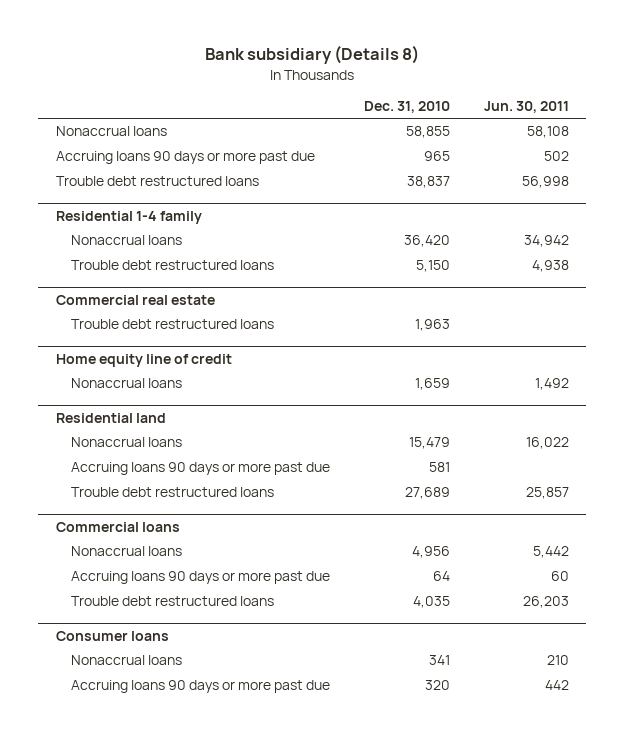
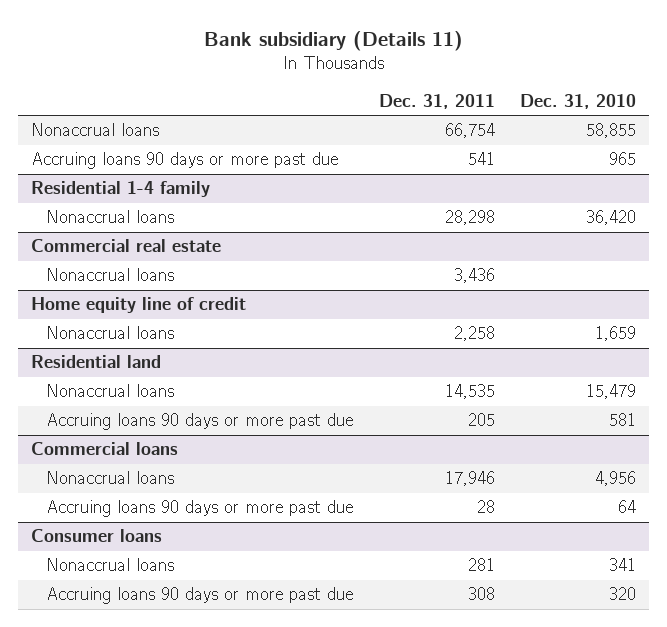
[205,45,420,65] Bank subsidiary (Details 8) -> [203,30,463,51] Bank subsidiary (Details 11)
[484,101,570,114] Jun. 30, 2011 -> none
none -> [378,93,495,109] Dec. 31, 2011
[55,176,259,187] Trouble debt restructured loans -> none
[70,260,274,271] Trouble debt restructured loans -> none
[70,319,274,330] Trouble debt restructured loans -> none
none -> [46,268,175,282] Nonaccrual loans
[70,487,274,498] Trouble debt restructured loans -> none
[70,596,274,607] Trouble debt restructured loans -> none

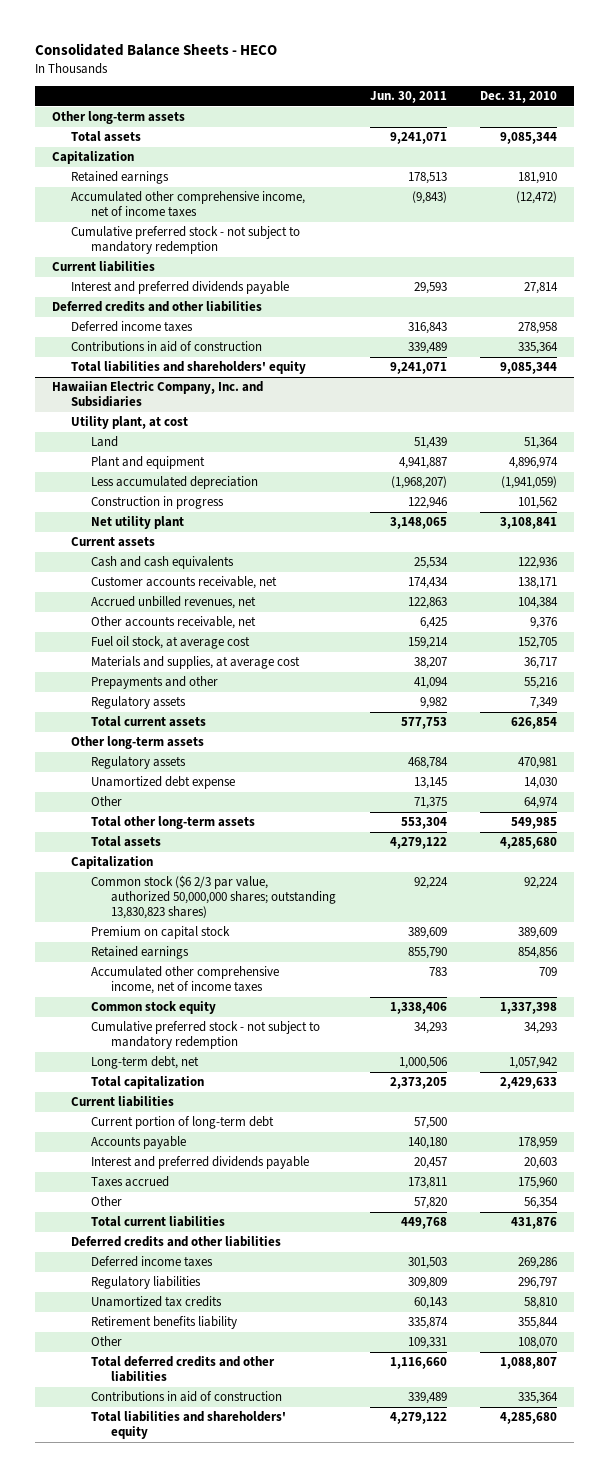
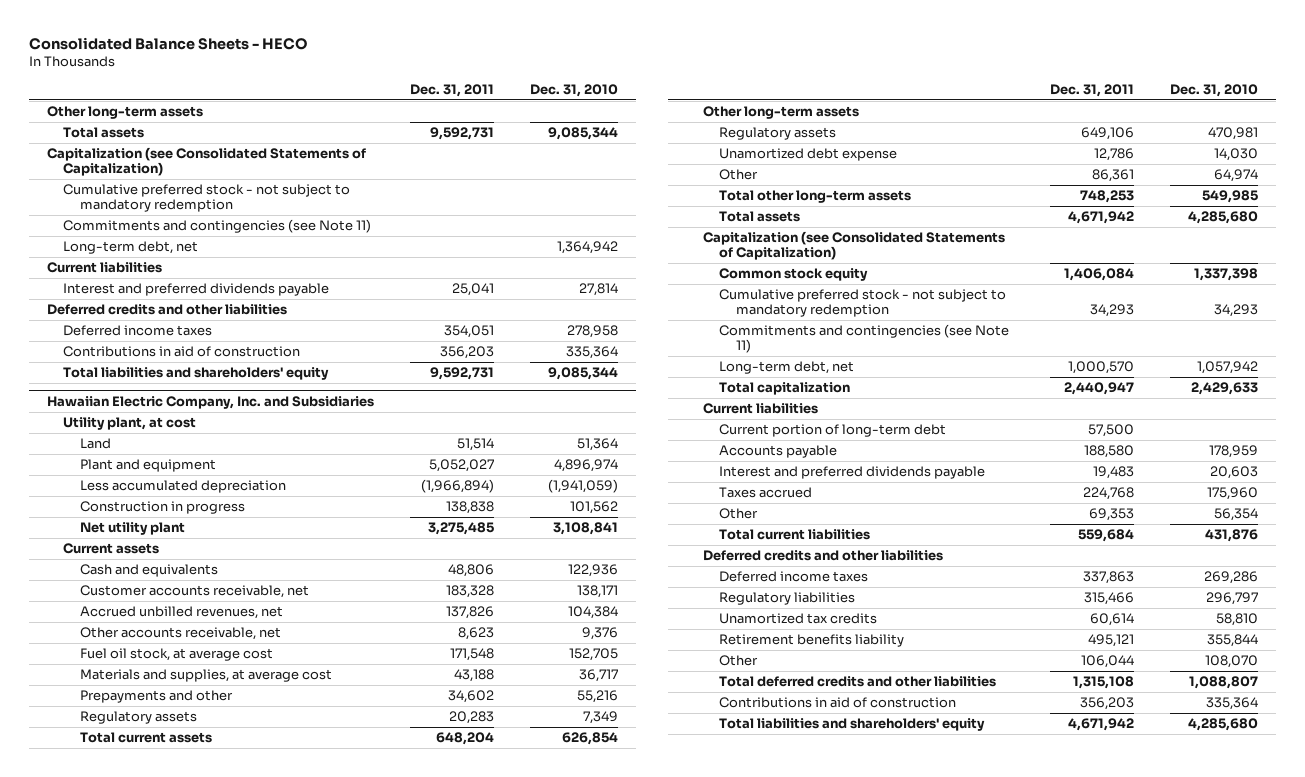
[369,91,447,104] Jun. 30, 2011 -> none
none -> [410,84,495,98] Dec. 31, 2011
[51,151,134,165] Capitalization -> none
[71,171,170,185] Retained earnings -> none
[71,191,306,218] Accumulated other comprehensive income, net of income taxes -> none
none -> [46,147,366,177] Capitalization (see Consolidated Statements of Capitalization)
none -> [63,219,372,234] Commitments and contingencies (see Note 11)
none -> [63,241,199,255] Long-term debt, net
[91,556,235,570] Cash and cash equivalents -> [79,564,218,578] Cash and equivalents
[71,856,154,870] Capitalization -> none
[91,875,337,920] Common stock ($6 2/3 par value, authorized 50,000,000 shares; outstanding 13,830,823 shares) -> none
[91,926,231,940] Premium on capital stock -> none
[91,946,190,960] Retained earnings -> none
[91,966,280,995] Accumulated other comprehensive income, net of income taxes -> none
none -> [702,231,1005,261] Capitalization (see Consolidated Statements of Capitalization)
none -> [719,324,1010,354] Commitments and contingencies (see Note 11)

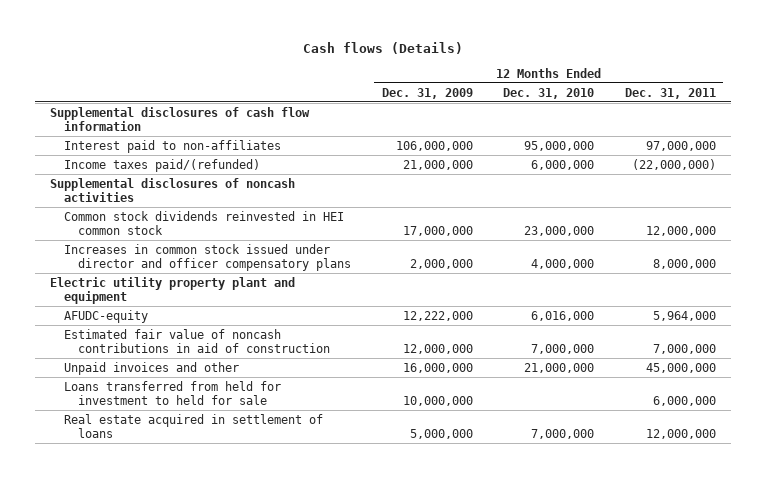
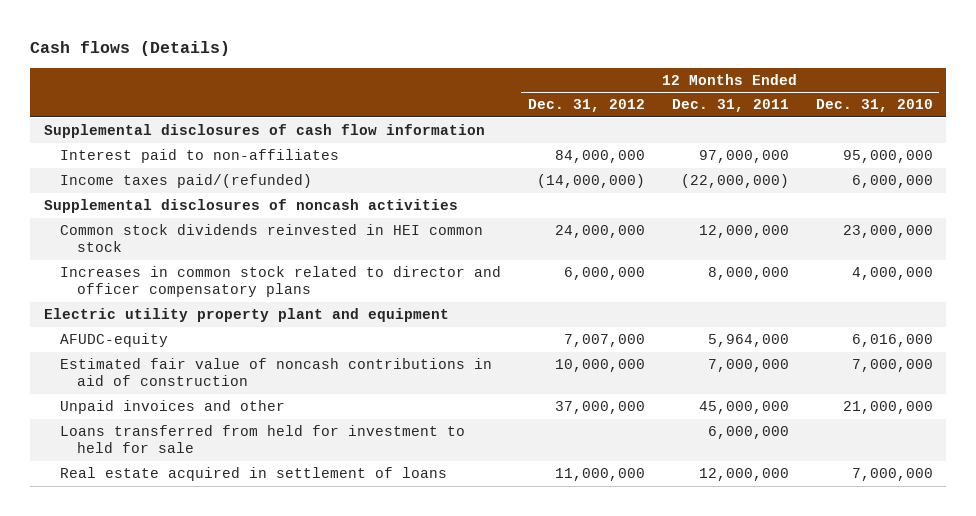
[381,87,473,99] Dec. 31, 2009 -> none
none -> [528,99,646,113] Dec. 31, 2012
[64,243,352,272] Increases in common stock issued under director and officer compensatory plans -> [60,266,502,298] Increases in common stock related to director and officer compensatory plans

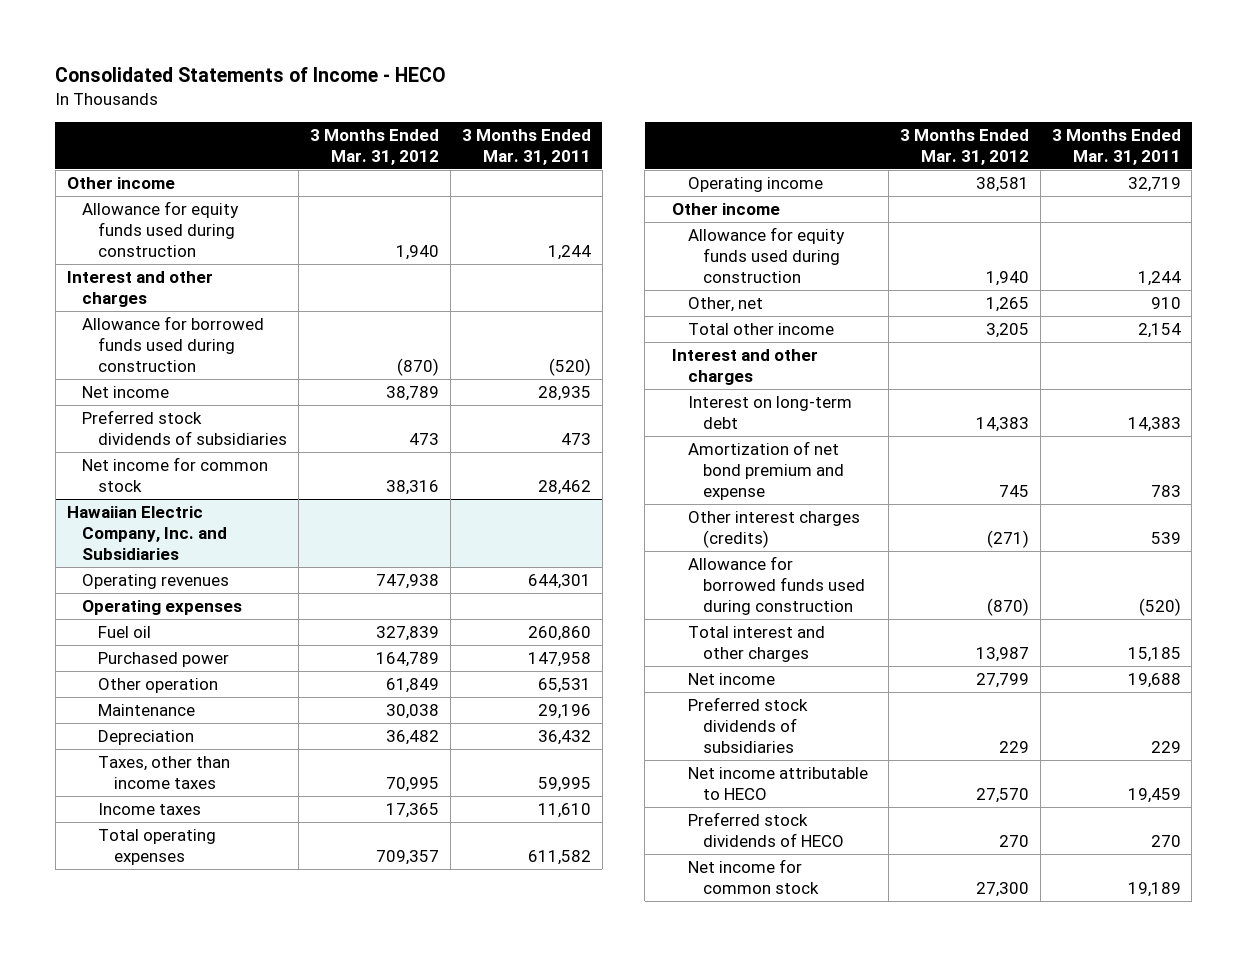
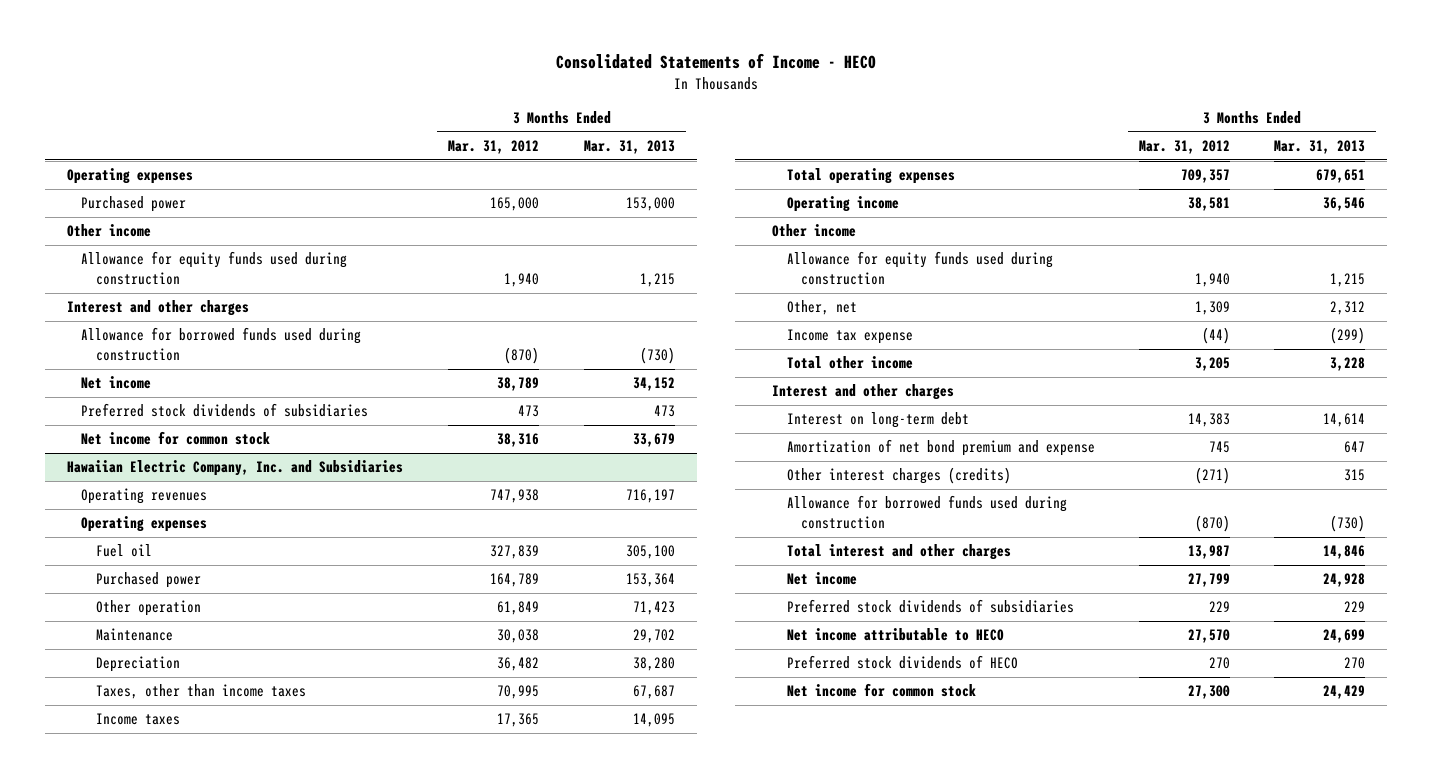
[461,128,591,165] 3 Months Ended Mar. 31, 2011 -> none
none -> [583,140,675,155] Mar. 31, 2013
none -> [66,168,193,185] Operating expenses
none -> [81,196,187,213] Purchased power
[985,297,1029,313] 1,265 -> [1194,301,1230,316] 1,309
none -> [786,329,913,345] Income tax expense

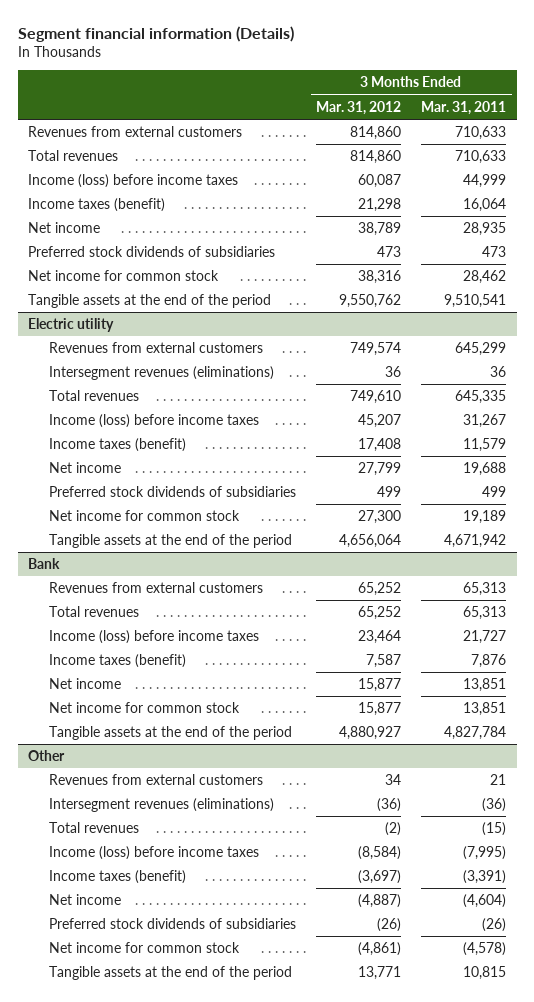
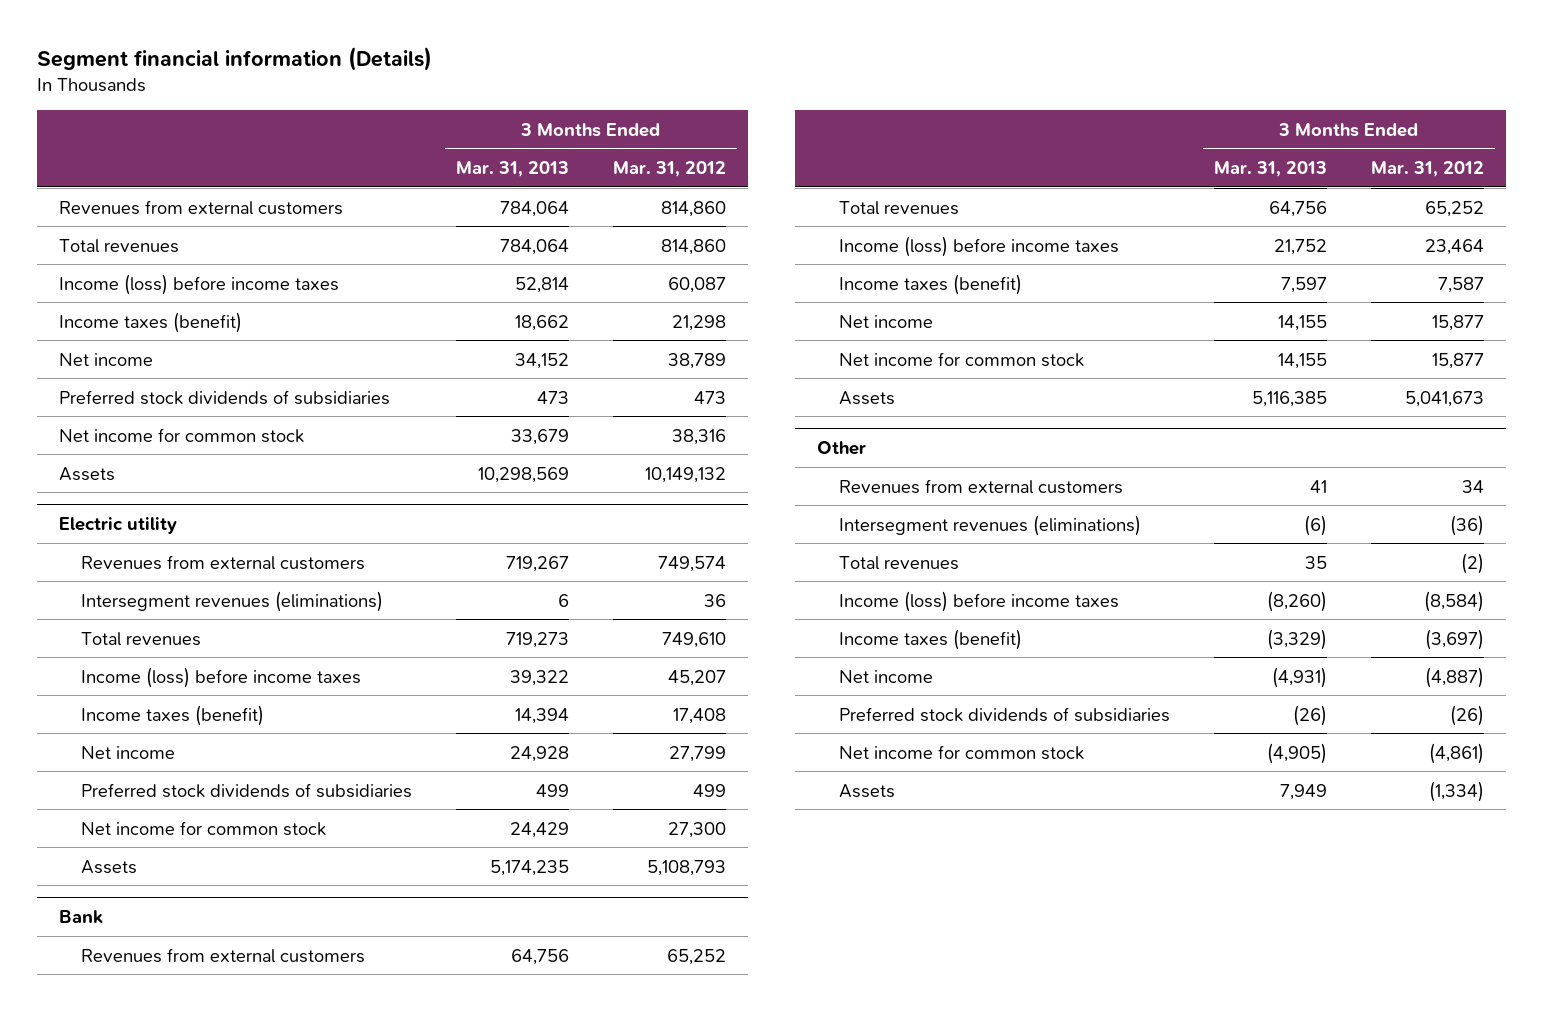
[421,100,507,115] Mar. 31, 2011 -> none
none -> [456,161,570,178] Mar. 31, 2013
[28,294,272,309] Tangible assets at the end of the period -> none
none -> [59,466,116,481] Assets
[48,534,292,549] Tangible assets at the end of the period -> none
none -> [81,859,138,874] Assets
[48,726,292,741] Tangible assets at the end of the period -> none
none -> [839,390,896,405] Assets
[48,966,292,981] Tangible assets at the end of the period -> none
none -> [839,783,896,798] Assets

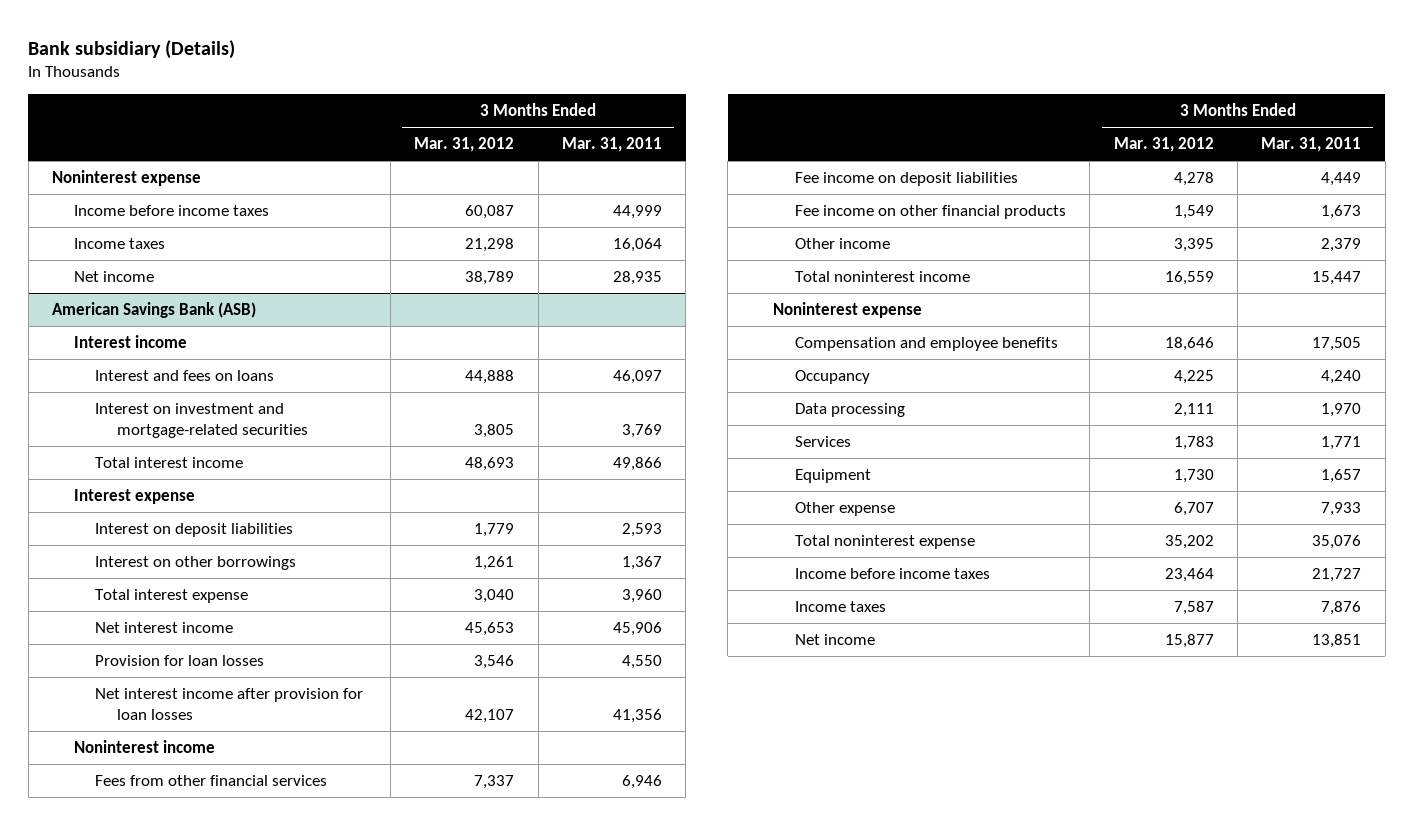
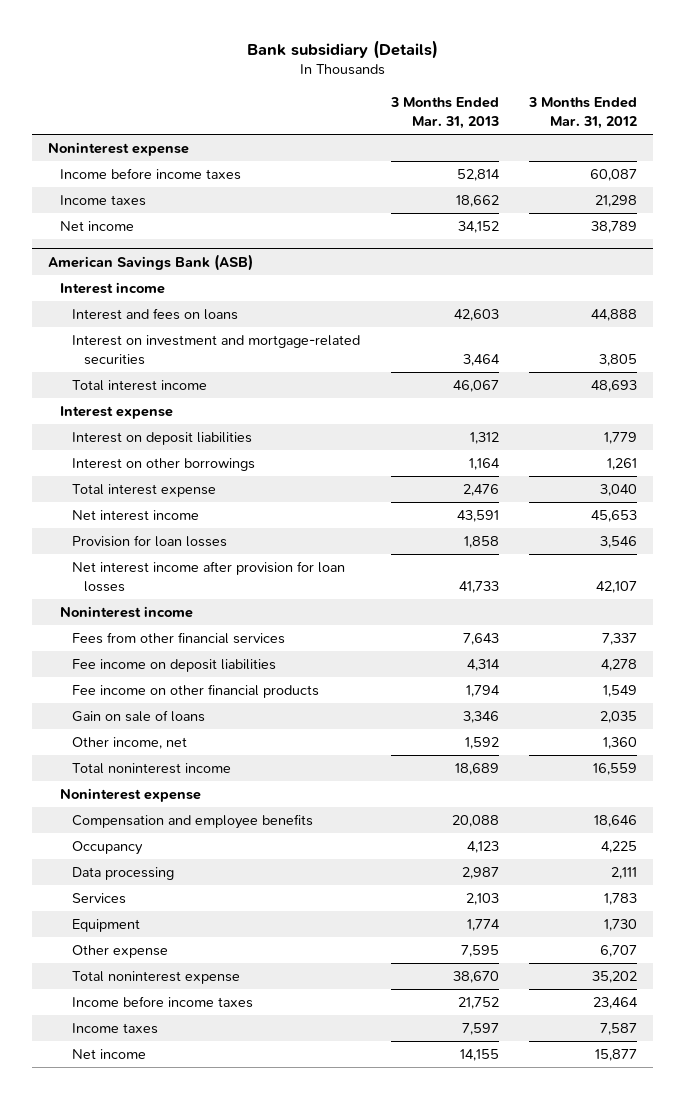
[561,137,662,153] Mar. 31, 2011 -> none
none -> [389,96,499,129] 3 Months Ended Mar. 31, 2013
none -> [72,710,206,723] Gain on sale of loans
[794,237,890,249] Other income -> [72,737,188,750] Other income, net
[1173,237,1214,252] 3,395 -> [603,737,638,750] 1,360

